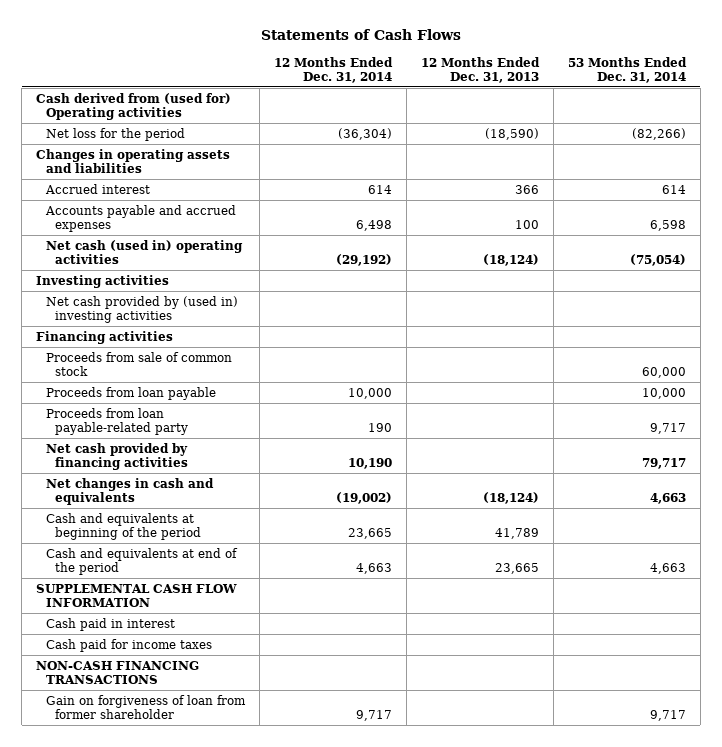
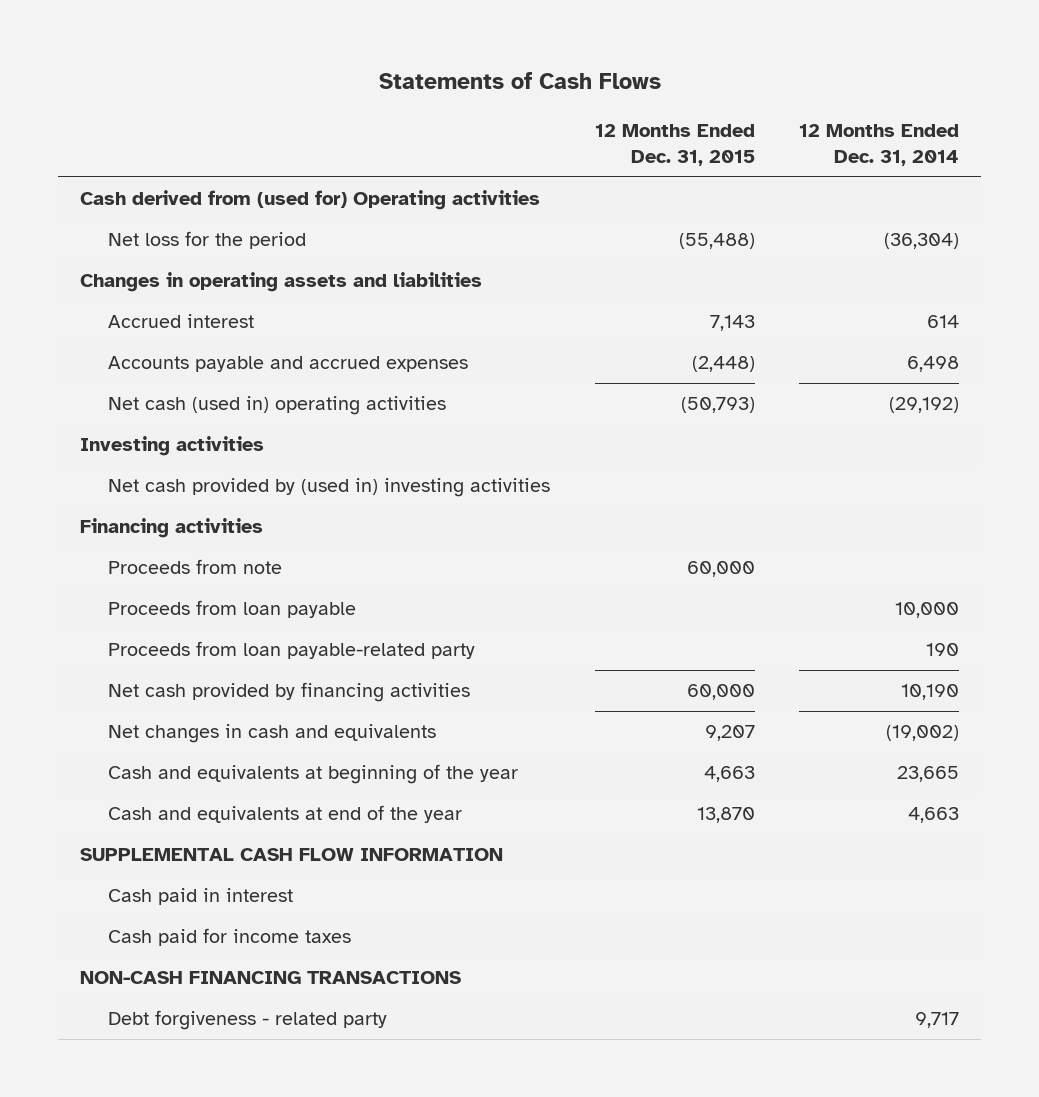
[420,56,540,83] 12 Months Ended Dec. 31, 2013 -> none
[567,56,687,83] 53 Months Ended Dec. 31, 2014 -> none
none -> [594,123,755,167] 12 Months Ended Dec. 31, 2015
[45,351,232,376] Proceeds from sale of common stock -> none
none -> [108,559,283,575] Proceeds from note
[45,512,202,540] Cash and equivalents at beginning of the period -> [108,764,519,785] Cash and equivalents at beginning of the year
[45,547,238,575] Cash and equivalents at end of the period -> [108,805,463,824] Cash and equivalents at end of the year
[45,694,246,719] Gain on forgiveness of loan from former shareholder -> [108,1010,388,1031] Debt forgiveness - related party

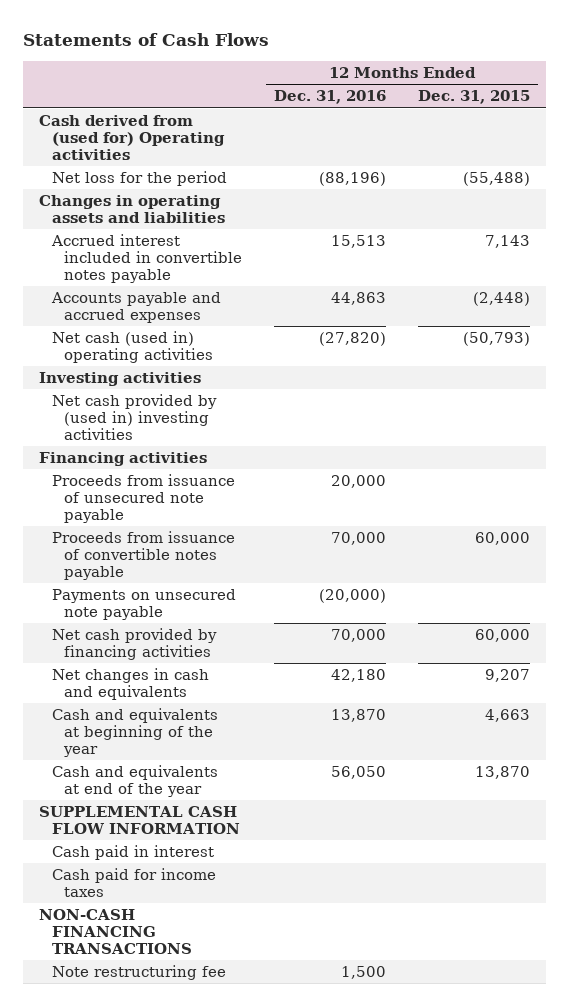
[798,123,959,167] 12 Months Ended Dec. 31, 2014 -> none
none -> [274,90,387,105] Dec. 31, 2016
[108,314,255,329] Accrued interest -> [50,234,243,283] Accrued interest included in convertible notes payable
[108,600,357,619] Proceeds from loan payable -> none
[108,641,476,660] Proceeds from loan payable-related party -> none
none -> [51,474,235,523] Proceeds from issuance of unsecured note payable
[108,559,283,575] Proceeds from note -> [51,531,235,580] Proceeds from issuance of convertible notes payable
none -> [51,589,236,620] Payments on unsecured note payable
[108,1010,388,1031] Debt forgiveness - related party -> none
none -> [51,965,226,981] Note restructuring fee

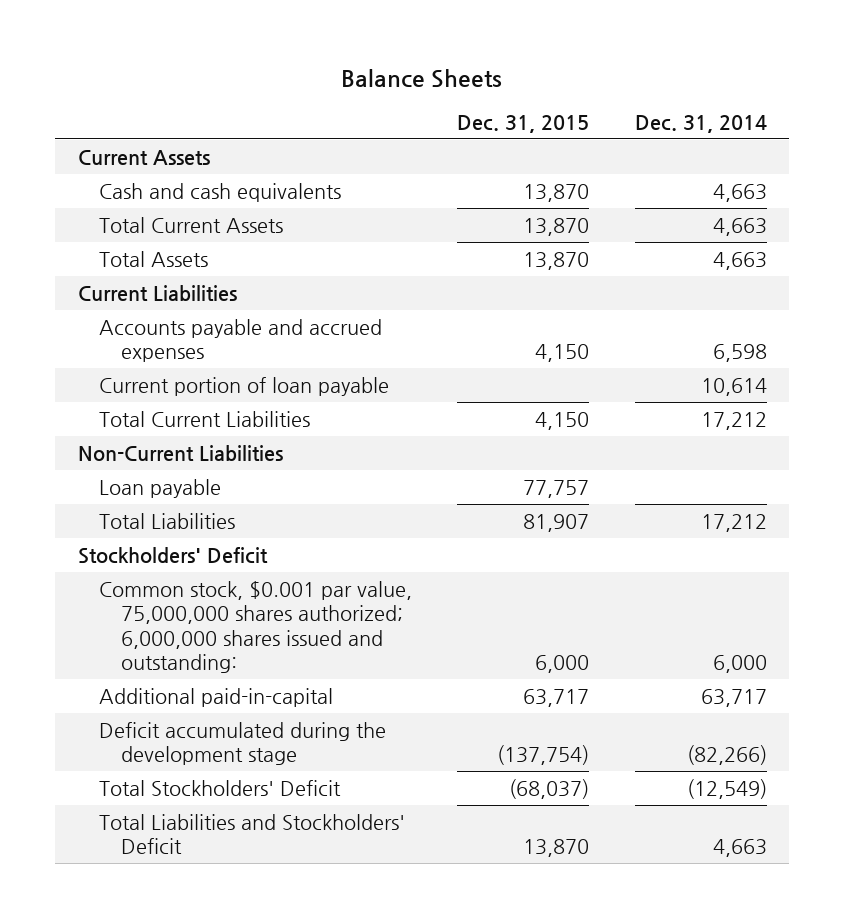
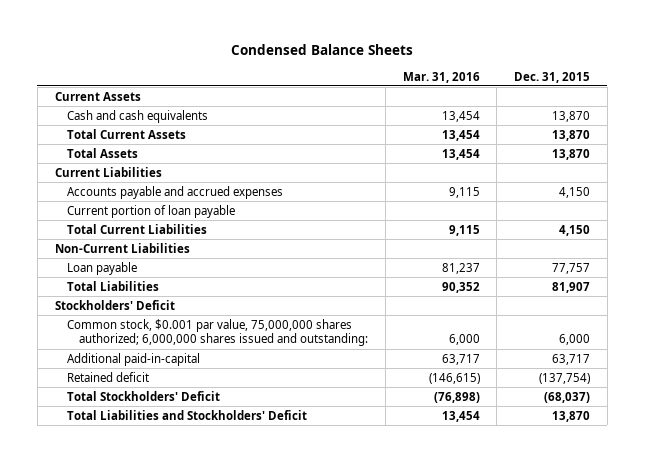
[341,68,503,88] Balance Sheets -> [231,44,414,56] Condensed Balance Sheets
[634,114,767,133] Dec. 31, 2014 -> none
none -> [402,71,480,83] Mar. 31, 2016
[99,721,387,766] Deficit accumulated during the development stage -> [66,371,149,382] Retained deficit

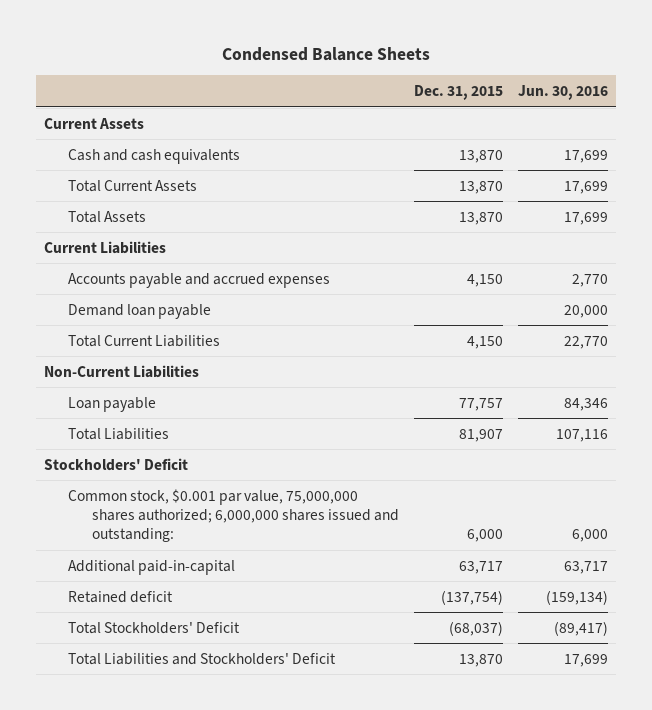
[402,71,480,83] Mar. 31, 2016 -> none
none -> [518,85,609,101] Jun. 30, 2016
[66,204,235,218] Current portion of loan payable -> [67,303,211,319] Demand loan payable

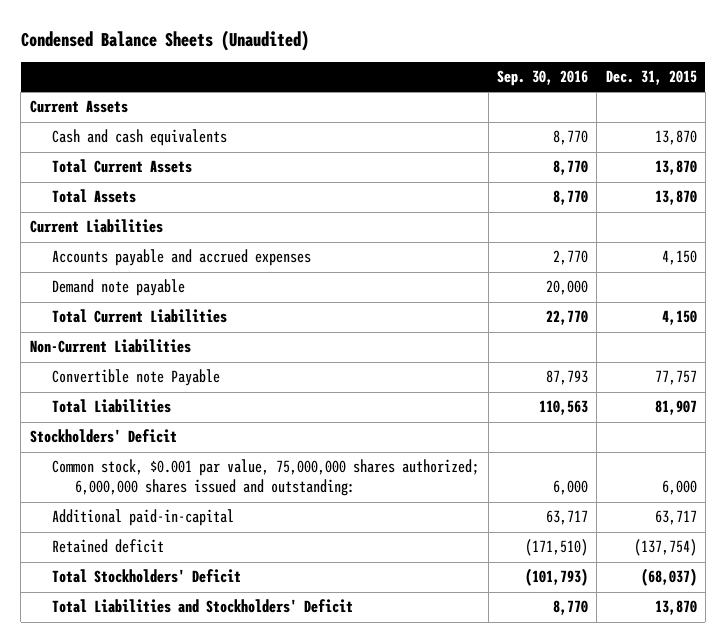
[222,46,431,61] Condensed Balance Sheets -> [20,29,309,51] Condensed Balance Sheets (Unaudited)
[518,85,609,101] Jun. 30, 2016 -> none
none -> [496,70,588,87] Sep. 30, 2016
[67,303,211,319] Demand loan payable -> [52,279,186,297] Demand note payable
[67,396,156,412] Loan payable -> [52,369,221,387] Convertible note Payable

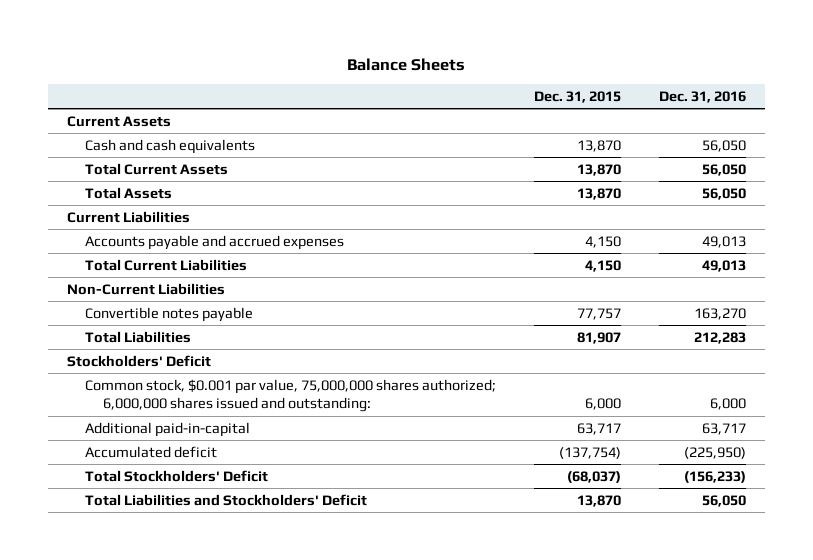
[20,29,309,51] Condensed Balance Sheets (Unaudited) -> [347,57,466,71] Balance Sheets
[496,70,588,87] Sep. 30, 2016 -> none
none -> [659,90,747,103] Dec. 31, 2016
[52,279,186,297] Demand note payable -> none
[52,369,221,387] Convertible note Payable -> [84,306,253,322] Convertible notes payable
[52,539,165,554] Retained deficit -> [84,445,217,458] Accumulated deficit

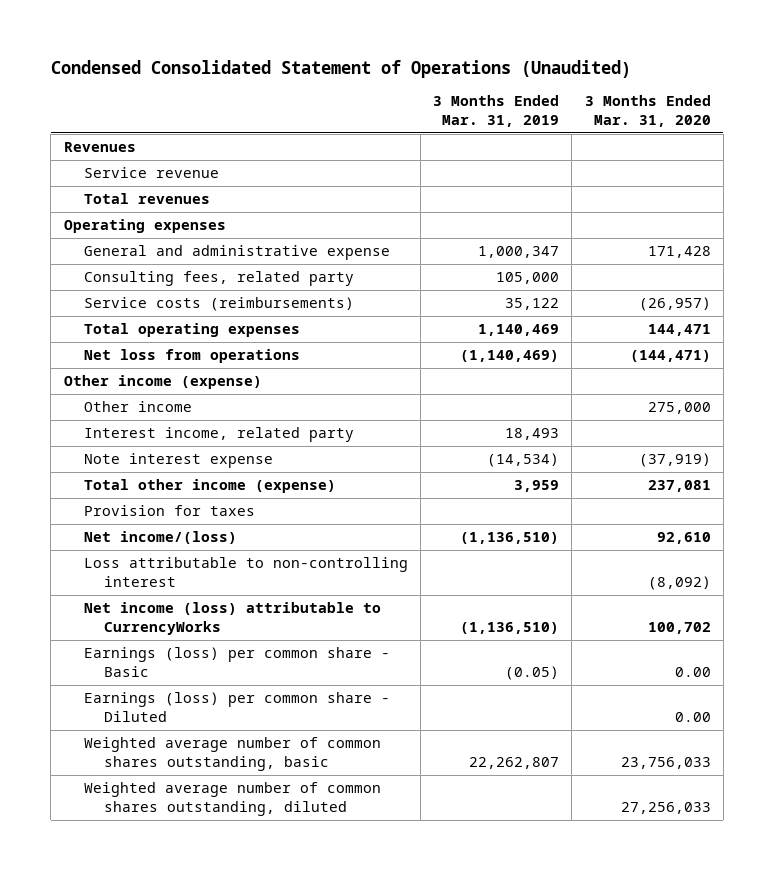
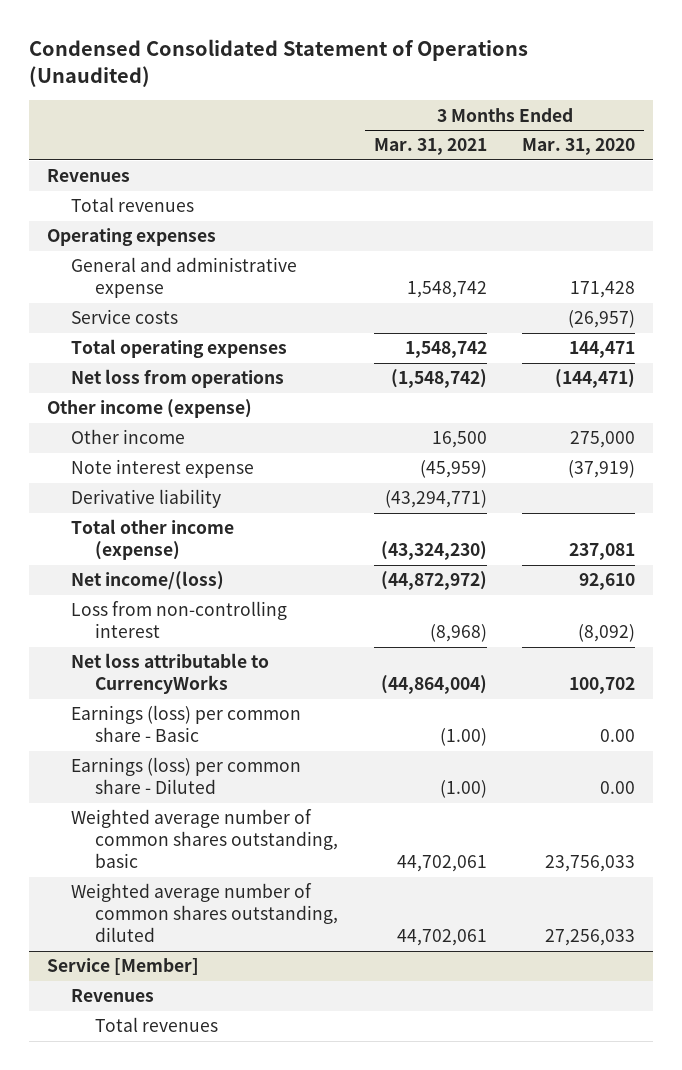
[433,95,560,128] 3 Months Ended Mar. 31, 2019 -> none
none -> [373,138,487,156] Mar. 31, 2021
[83,167,219,179] Service revenue -> none
[83,271,354,287] Consulting fees, related party -> none
[83,297,354,312] Service costs (reimbursements) -> [71,309,179,325] Service costs
[83,427,354,443] Interest income, related party -> none
none -> [71,489,222,509] Derivative liability
[83,505,255,517] Provision for taxes -> none
[83,557,408,588] Loss attributable to non-controlling interest -> [71,601,288,639] Loss from non-controlling interest
[83,602,381,636] Net income (loss) attributable to CurrencyWorks -> [71,653,270,695] Net loss attributable to CurrencyWorks
none -> [47,958,200,976] Service [Member]
none -> [71,989,155,1003] Revenues
none -> [95,1017,219,1033] Total revenues

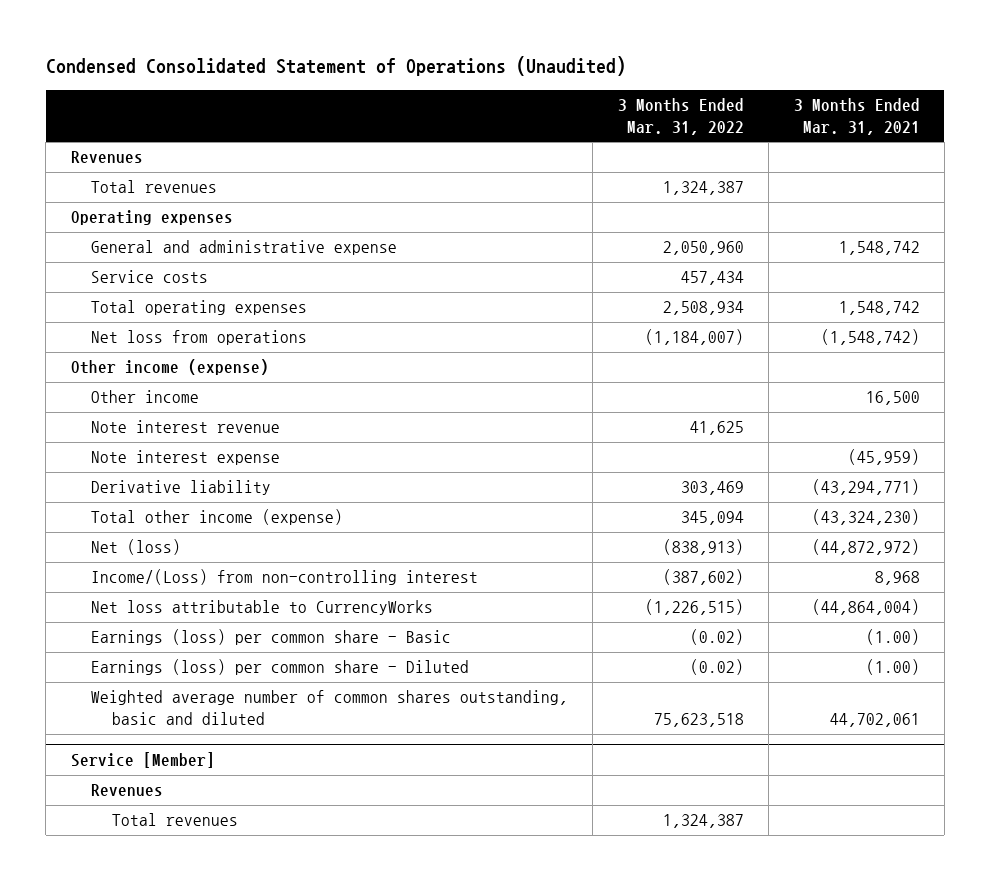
[522,138,636,156] Mar. 31, 2020 -> none
none -> [617,98,744,135] 3 Months Ended Mar. 31, 2022
none -> [91,420,281,434] Note interest revenue
[71,571,225,591] Net income/(loss) -> [91,539,182,556] Net (loss)
[71,601,288,639] Loss from non-controlling interest -> [91,569,479,586] Income/(Loss) from non-controlling interest
[429,624,487,643] (8,968) -> [874,571,920,586] 8,968
[71,883,339,943] Weighted average number of common shares outstanding, diluted -> none
[71,809,339,869] Weighted average number of common shares outstanding, basic -> [91,690,569,726] Weighted average number of common shares outstanding, basic and diluted

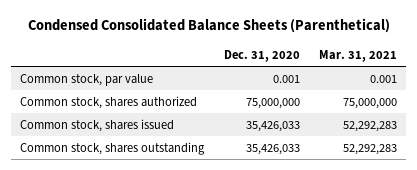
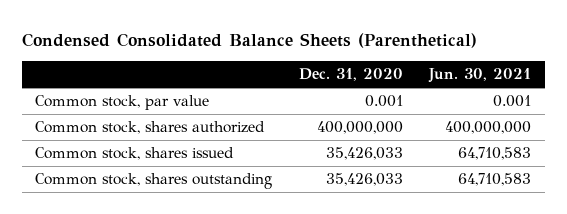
[318,49,397,62] Mar. 31, 2021 -> none
none -> [428,68,532,84] Jun. 30, 2021
[245,97,300,109] 75,000,000 -> [316,121,403,135] 400,000,000

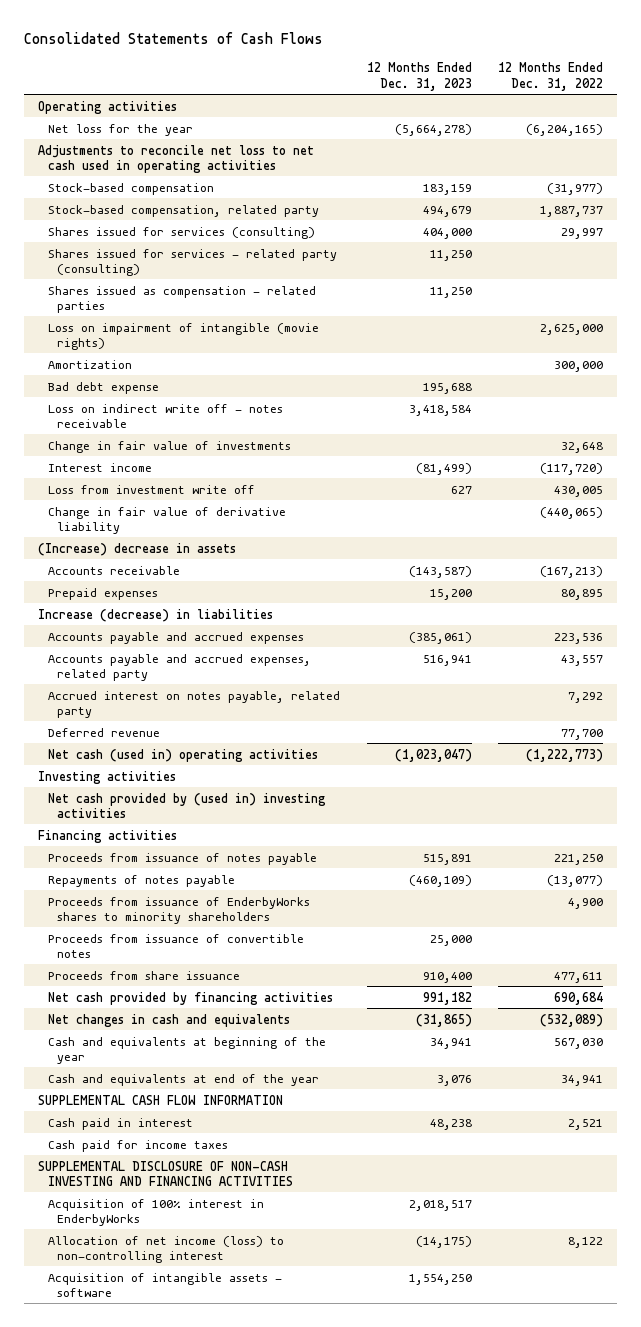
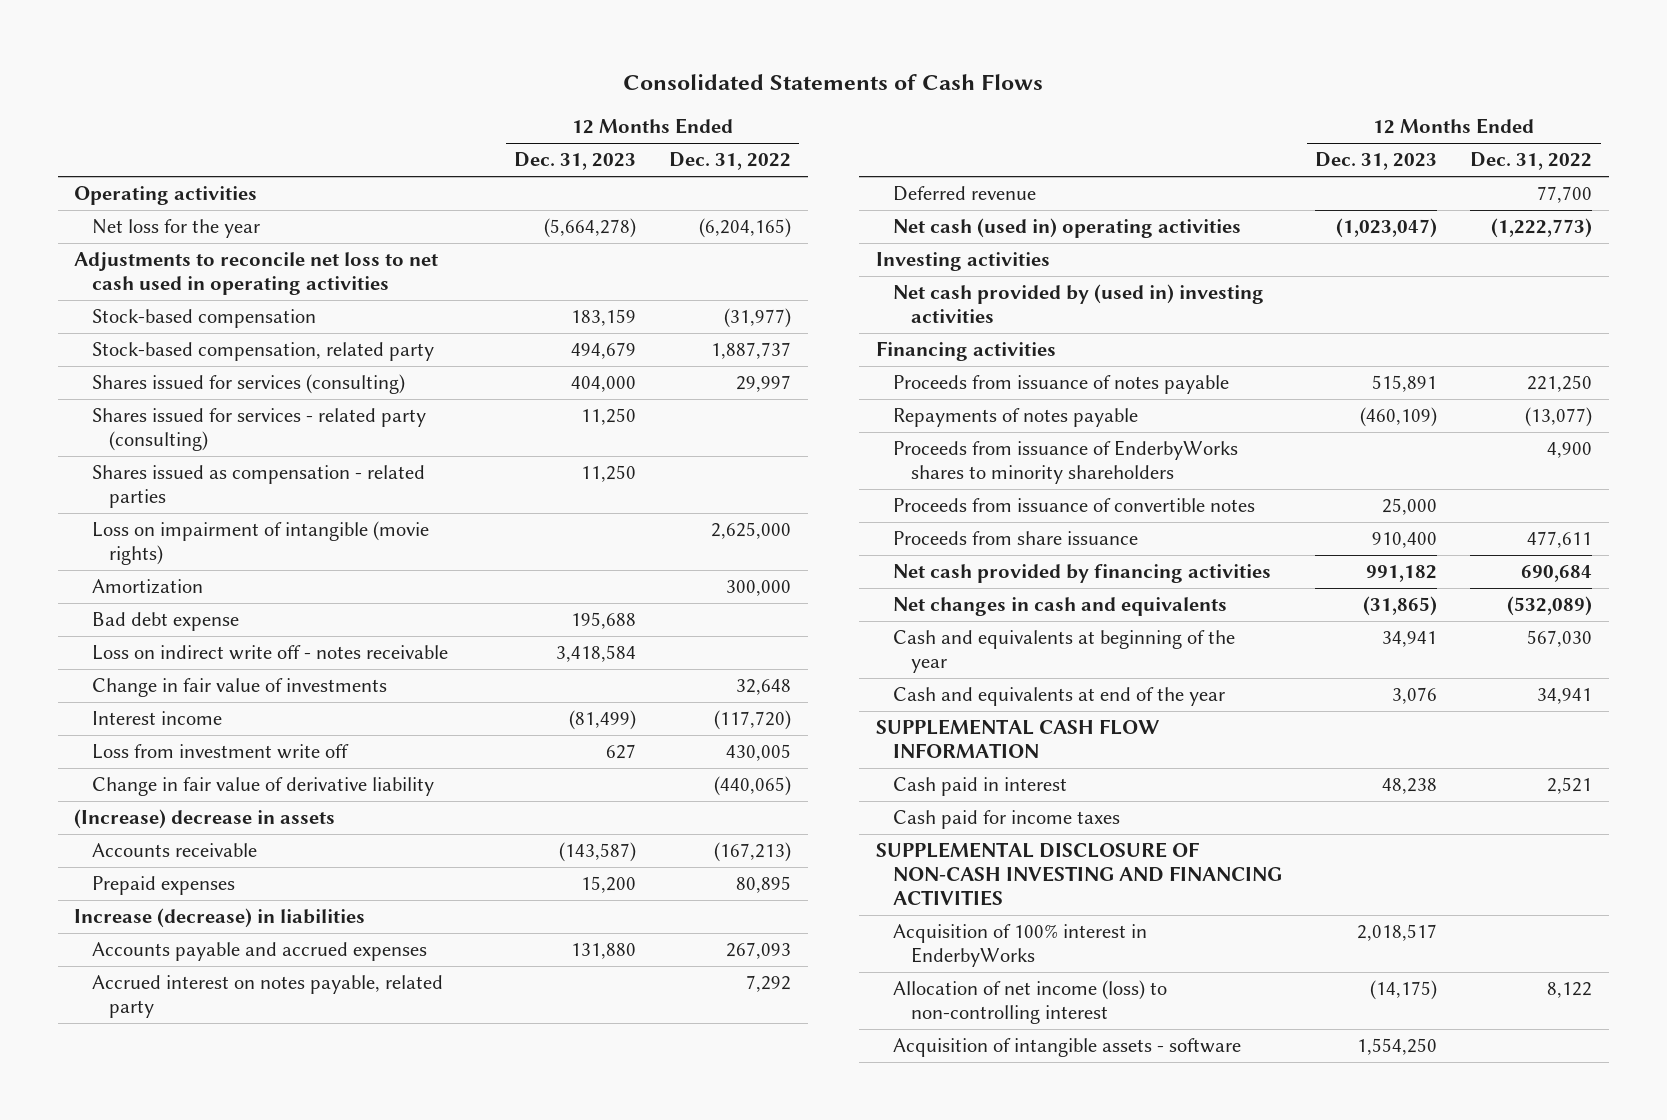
[47,653,311,681] Accounts payable and accrued expenses, related party -> none
[408,631,472,644] (385,061) -> [570,943,636,960] 131,880
[554,632,604,644] 223,536 -> [726,942,792,960] 267,093

